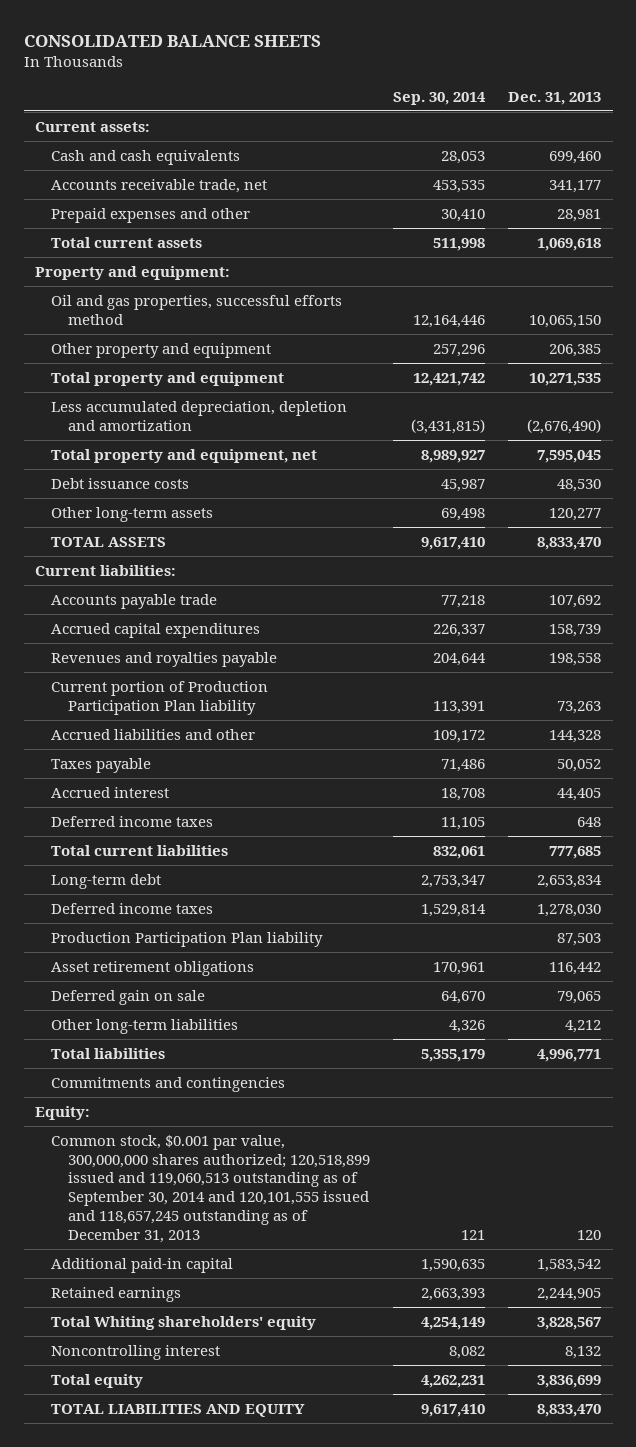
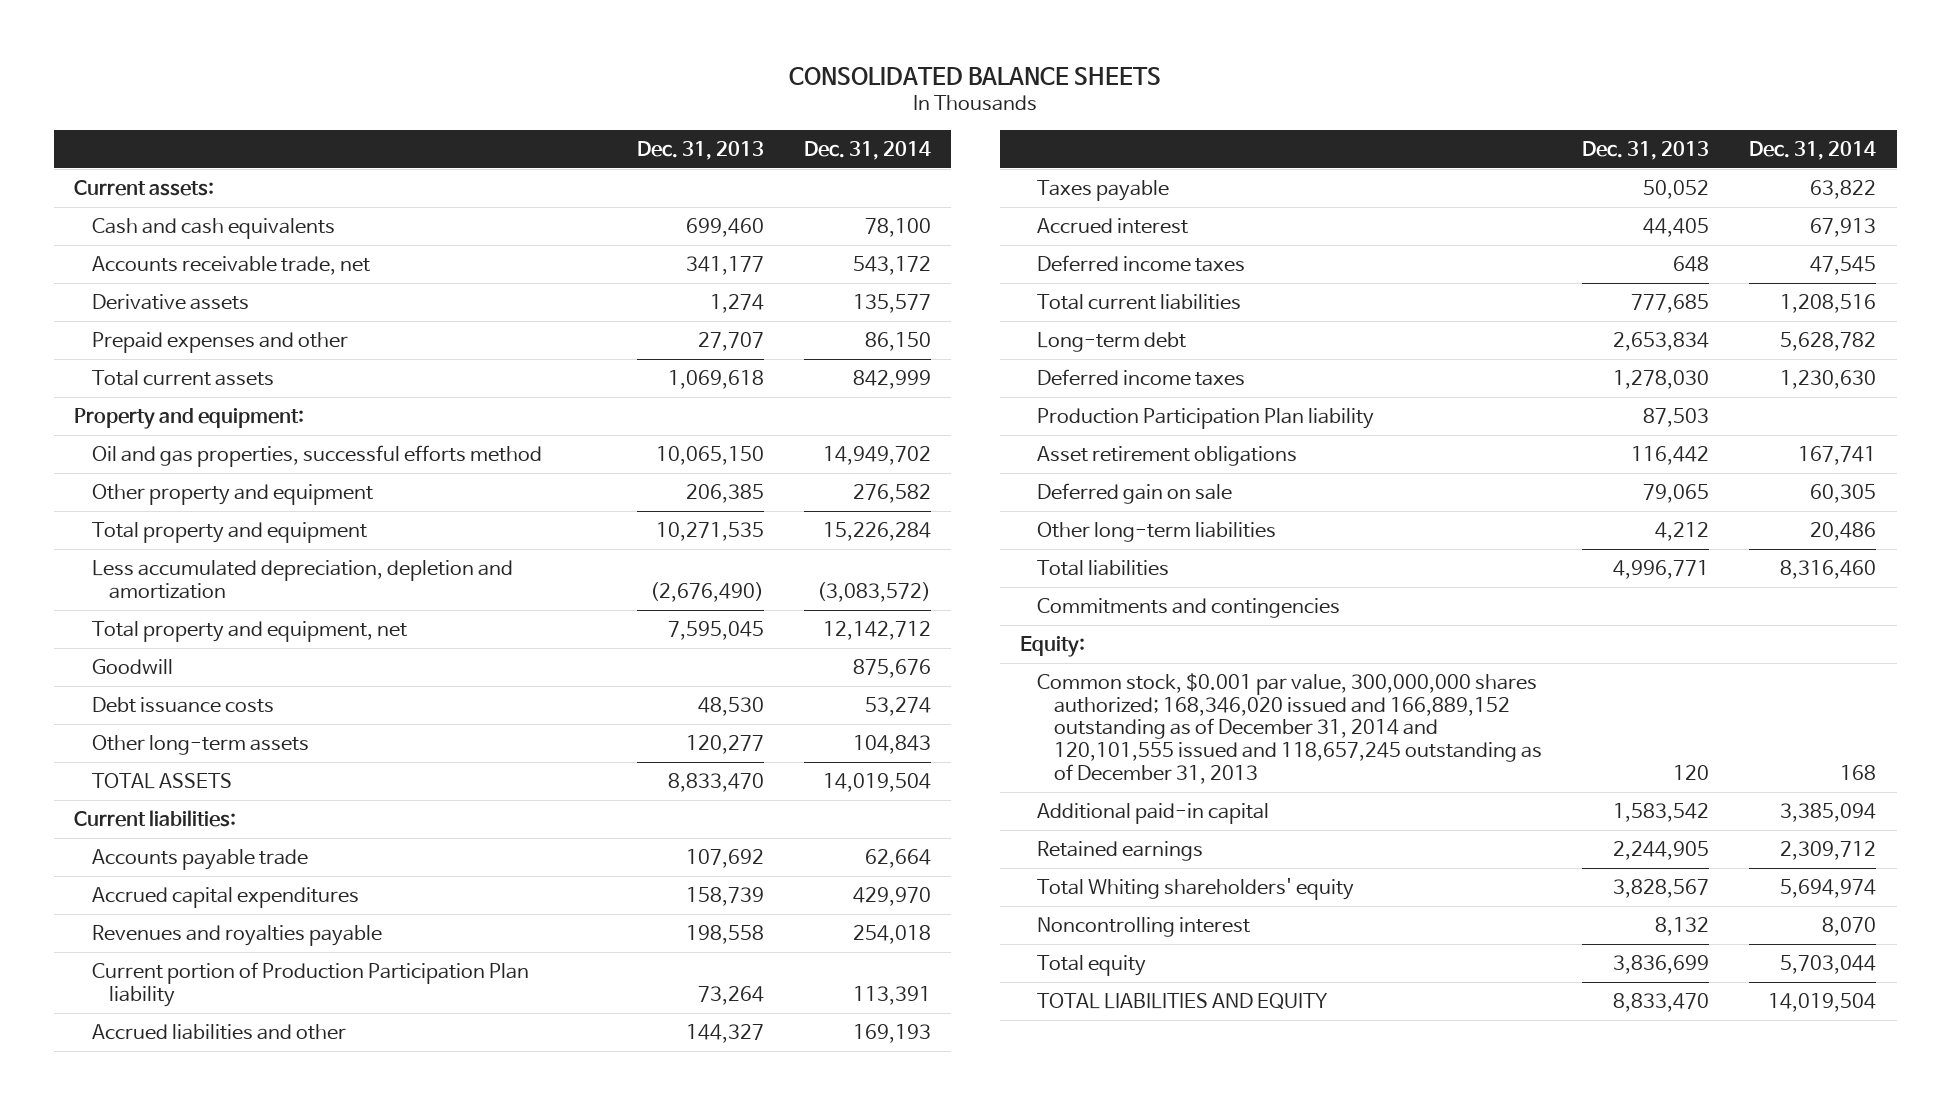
[392,91,486,105] Sep. 30, 2014 -> none
none -> [804,140,932,160] Dec. 31, 2014
none -> [91,293,249,310] Derivative assets
[557,209,602,223] 28,981 -> [698,331,765,351] 27,707
none -> [91,658,173,674] Goodwill
[557,700,602,714] 73,263 -> [698,985,765,1005] 73,264
[549,730,602,744] 144,328 -> [686,1023,765,1043] 144,327
[51,1135,370,1243] Common stock, $0.001 par value, 300,000,000 shares authorized; 120,518,899 issued and 119,060,513 outstanding as of September 30, 2014 and 120,101,555 issued and 118,657,245 outstanding as of December 31, 2013 -> [1037,672,1543,785] Common stock, $0.001 par value, 300,000,000 shares authorized; 168,346,020 issued and 166,889,152 outstanding as of December 31, 2014 and 120,101,555 issued and 118,657,245 outstanding as of December 31, 2013

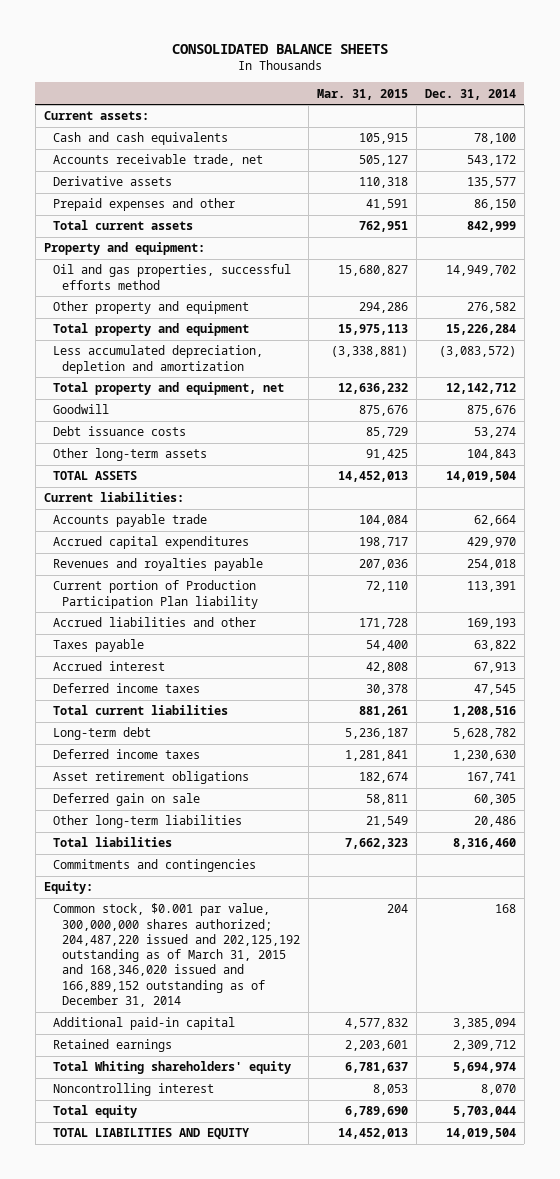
[637,140,765,160] Dec. 31, 2013 -> none
none -> [317,88,409,100] Mar. 31, 2015
[1037,407,1375,429] Production Participation Plan liability -> none
[1037,672,1543,785] Common stock, $0.001 par value, 300,000,000 shares authorized; 168,346,020 issued and 166,889,152 outstanding as of December 31, 2014 and 120,101,555 issued and 118,657,245 outstanding as of December 31, 2013 -> [52,903,301,1007] Common stock, $0.001 par value, 300,000,000 shares authorized; 204,487,220 issued and 202,125,192 outstanding as of March 31, 2015 and 168,346,020 issued and 166,889,152 outstanding as of December 31, 2014

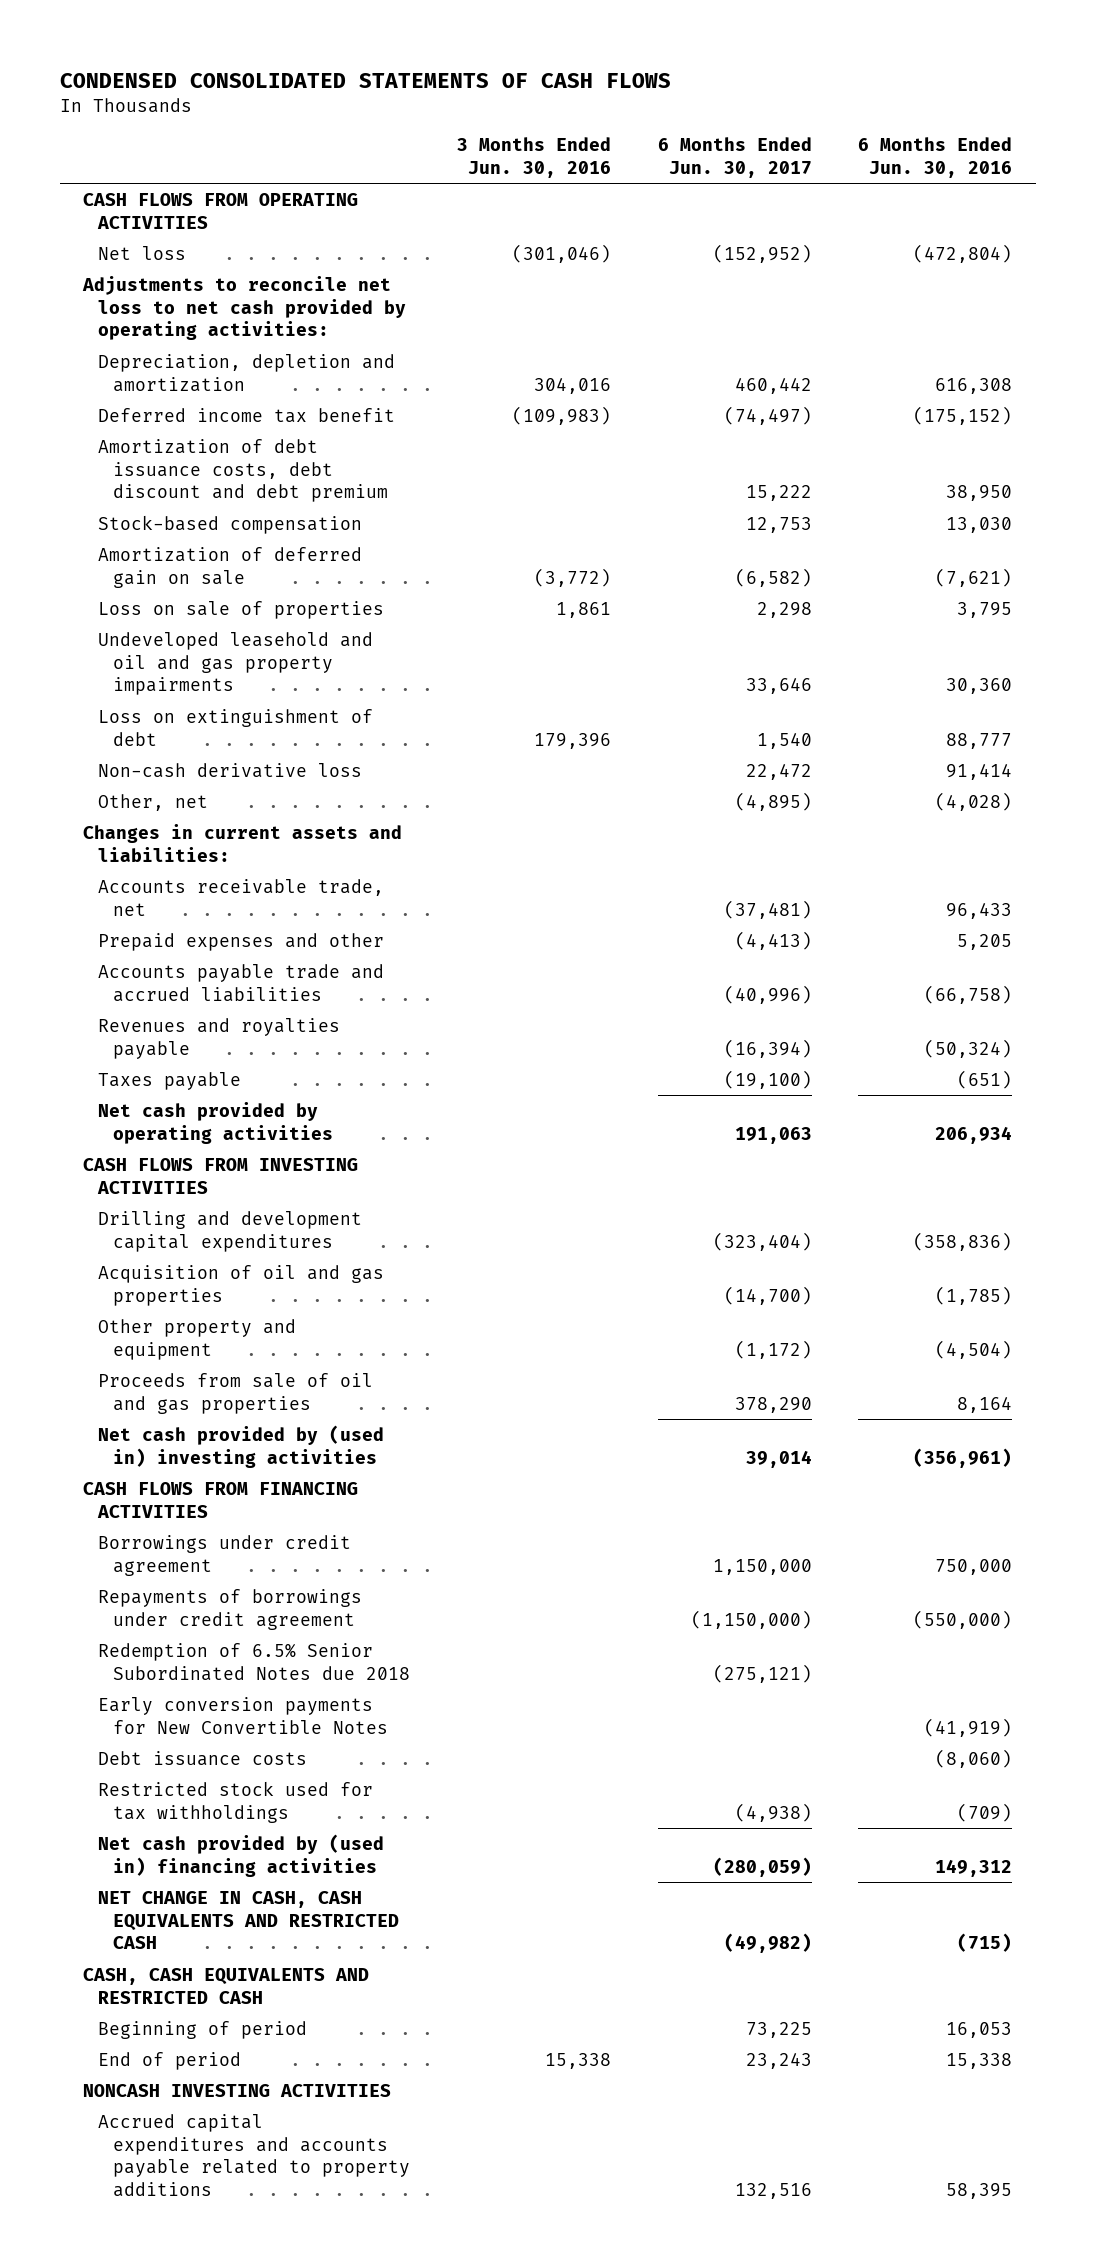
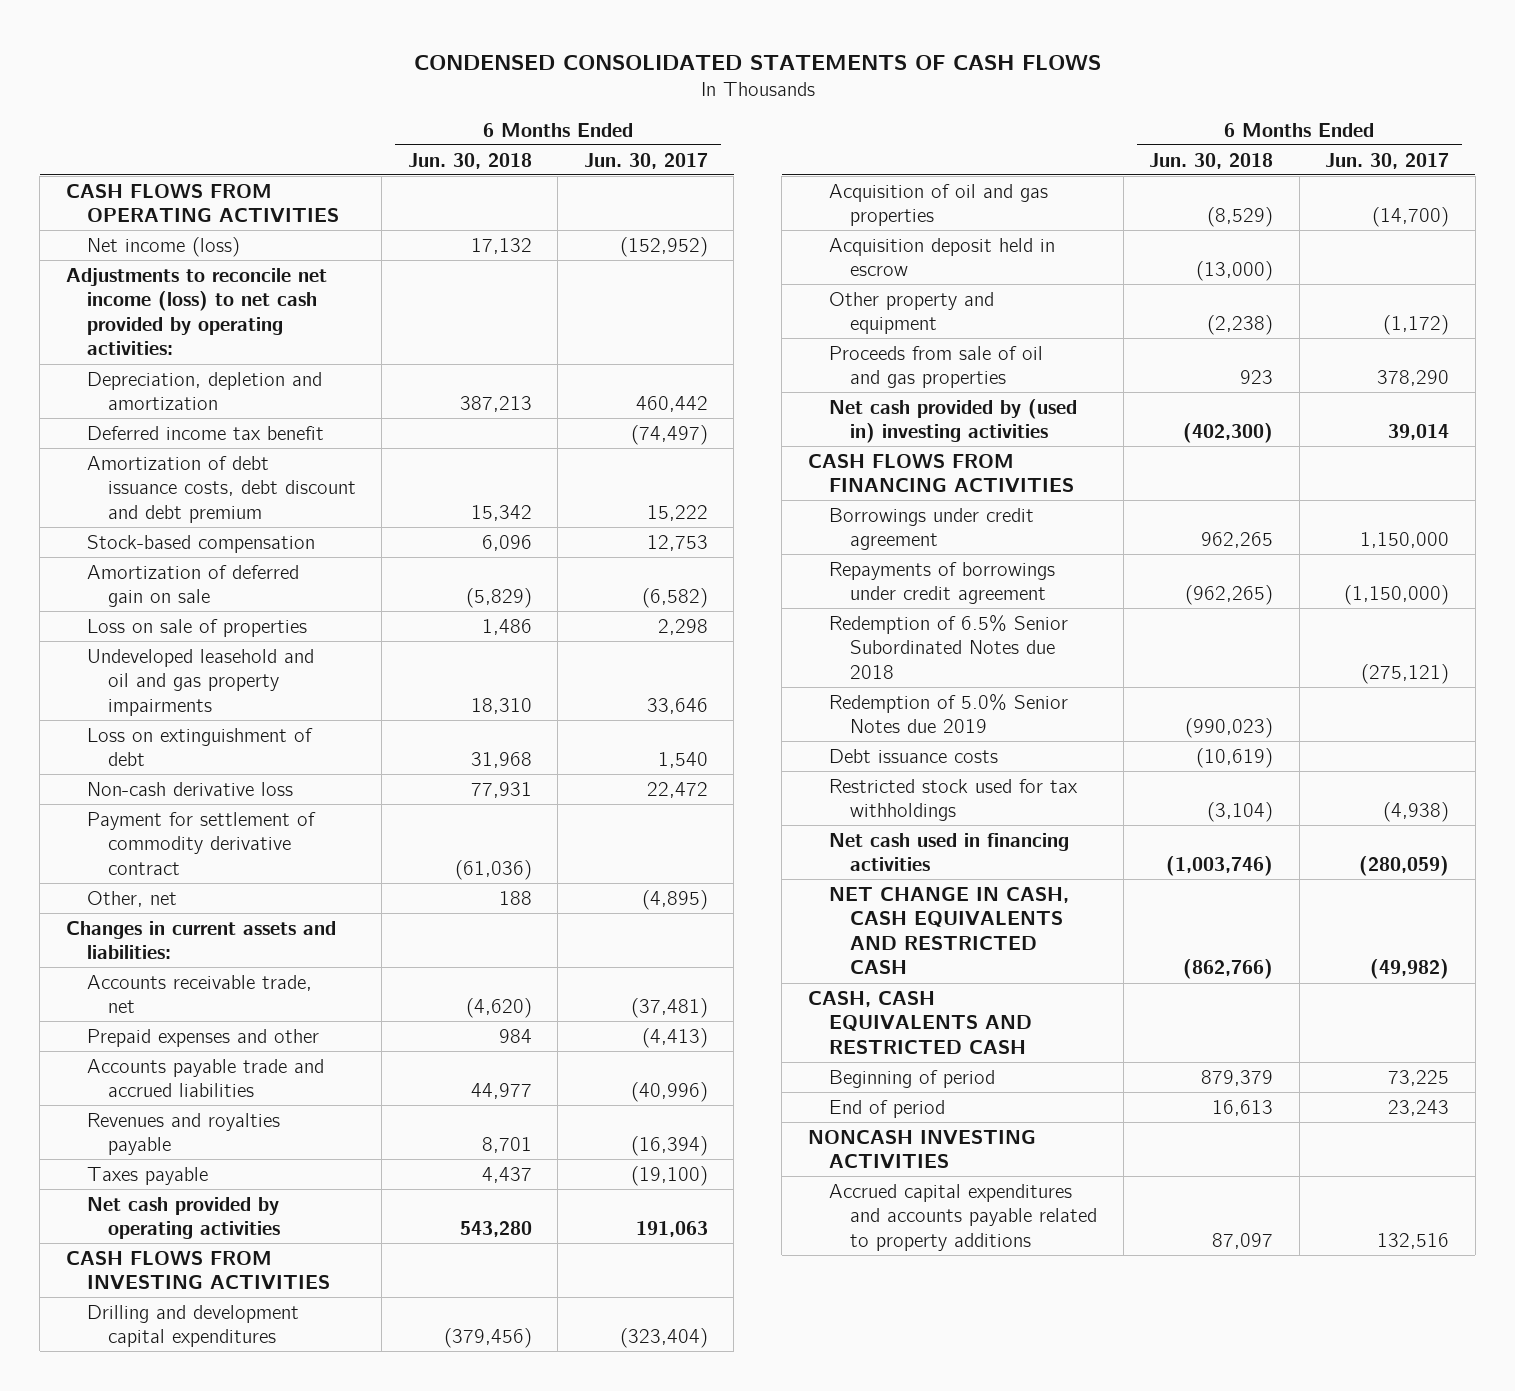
[456,137,611,178] 3 Months Ended Jun. 30, 2016 -> none
[858,137,1013,178] 6 Months Ended Jun. 30, 2016 -> none
none -> [407,152,532,169] Jun. 30, 2018
[98,245,187,260] Net loss -> [86,236,240,257] Net income (loss)
[82,275,407,341] Adjustments to reconcile net loss to net cash provided by operating activities: -> [65,267,327,356] Adjustments to reconcile net income (loss) to net cash provided by operating activities:
none -> [86,811,316,875] Payment for settlement of commodity derivative contract
none -> [828,237,1055,277] Acquisition deposit held in escrow
[98,1696,388,1734] Early conversion payments for New Convertible Notes -> none
none -> [828,693,1068,734] Redemption of 5.0% Senior Notes due 2019
[98,1833,385,1877] Net cash provided by (used in) financing activities -> [828,832,1069,872] Net cash used in financing activities

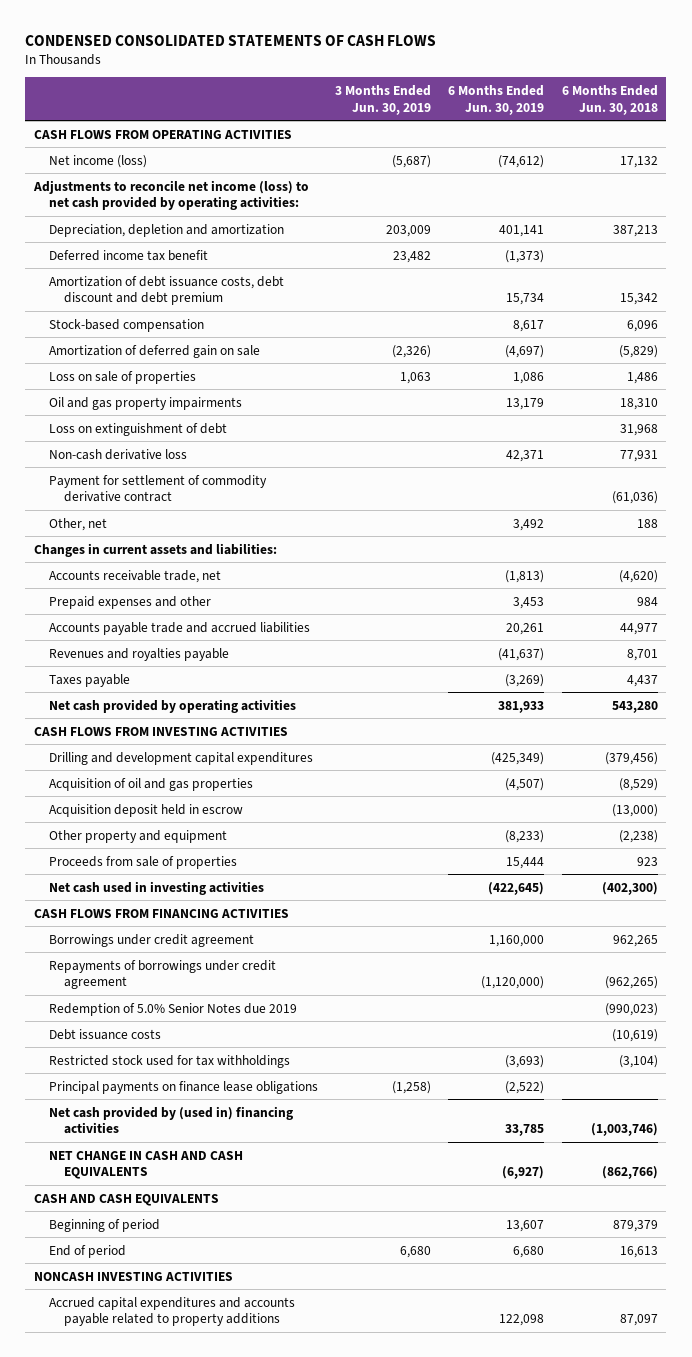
[583,152,708,169] Jun. 30, 2017 -> none
none -> [335,84,432,115] 3 Months Ended Jun. 30, 2019
none -> [448,84,545,115] 6 Months Ended Jun. 30, 2019
[86,648,314,716] Undeveloped leasehold and oil and gas property impairments -> [48,396,242,410] Oil and gas property impairments
[828,345,1043,389] Proceeds from sale of oil and gas properties -> [48,855,237,869] Proceeds from sale of properties
[828,398,1077,444] Net cash provided by (used in) investing activities -> [48,880,264,895] Net cash used in investing activities
[828,614,1068,679] Redemption of 6.5% Senior Subordinated Notes due 2018 -> none
none -> [48,1080,318,1094] Principal payments on finance lease obligations
[828,832,1069,872] Net cash used in financing activities -> [48,1105,293,1135] Net cash provided by (used in) financing activities
[828,886,1069,975] NET CHANGE IN CASH, CASH EQUIVALENTS AND RESTRICTED CASH -> [48,1150,243,1180] NET CHANGE IN CASH AND CASH EQUIVALENTS
[807,990,1032,1054] CASH, CASH EQUIVALENTS AND RESTRICTED CASH -> [33,1193,219,1206] CASH AND CASH EQUIVALENTS

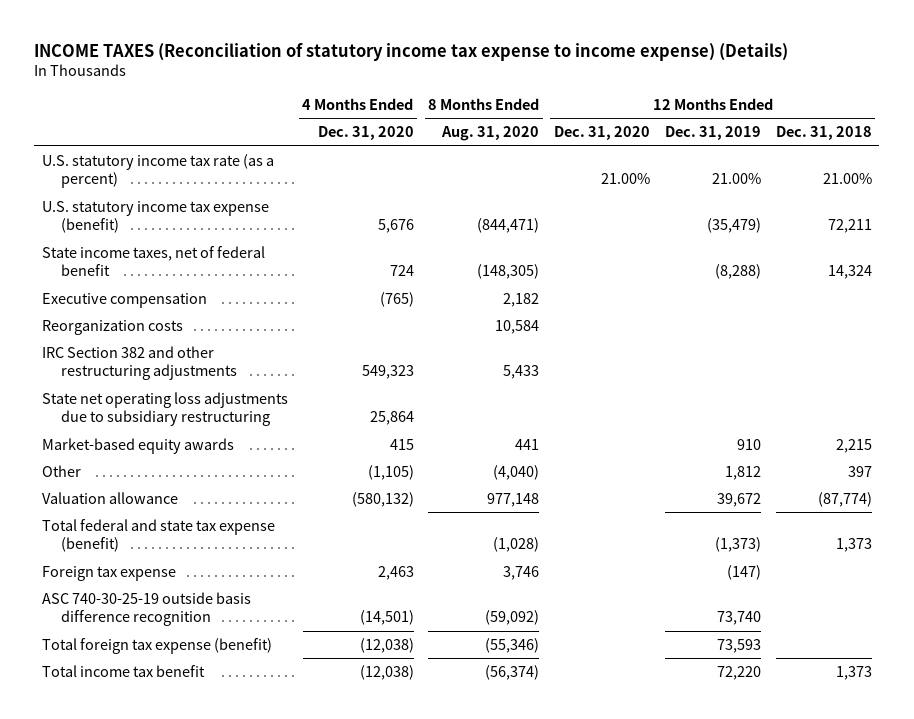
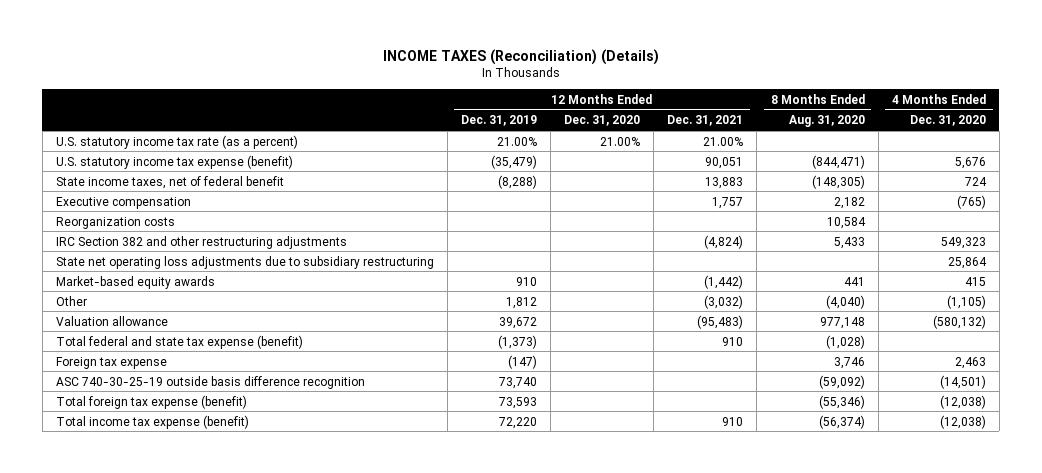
[34,42,789,61] INCOME TAXES (Reconciliation of statutory income tax expense to income expense) (Details) -> [382,49,659,66] INCOME TAXES (Reconciliation) (Details)
[775,126,872,141] Dec. 31, 2018 -> none
none -> [667,115,744,127] Dec. 31, 2021
[41,664,205,677] Total income tax benefit -> [55,414,249,429] Total income tax expense (benefit)

